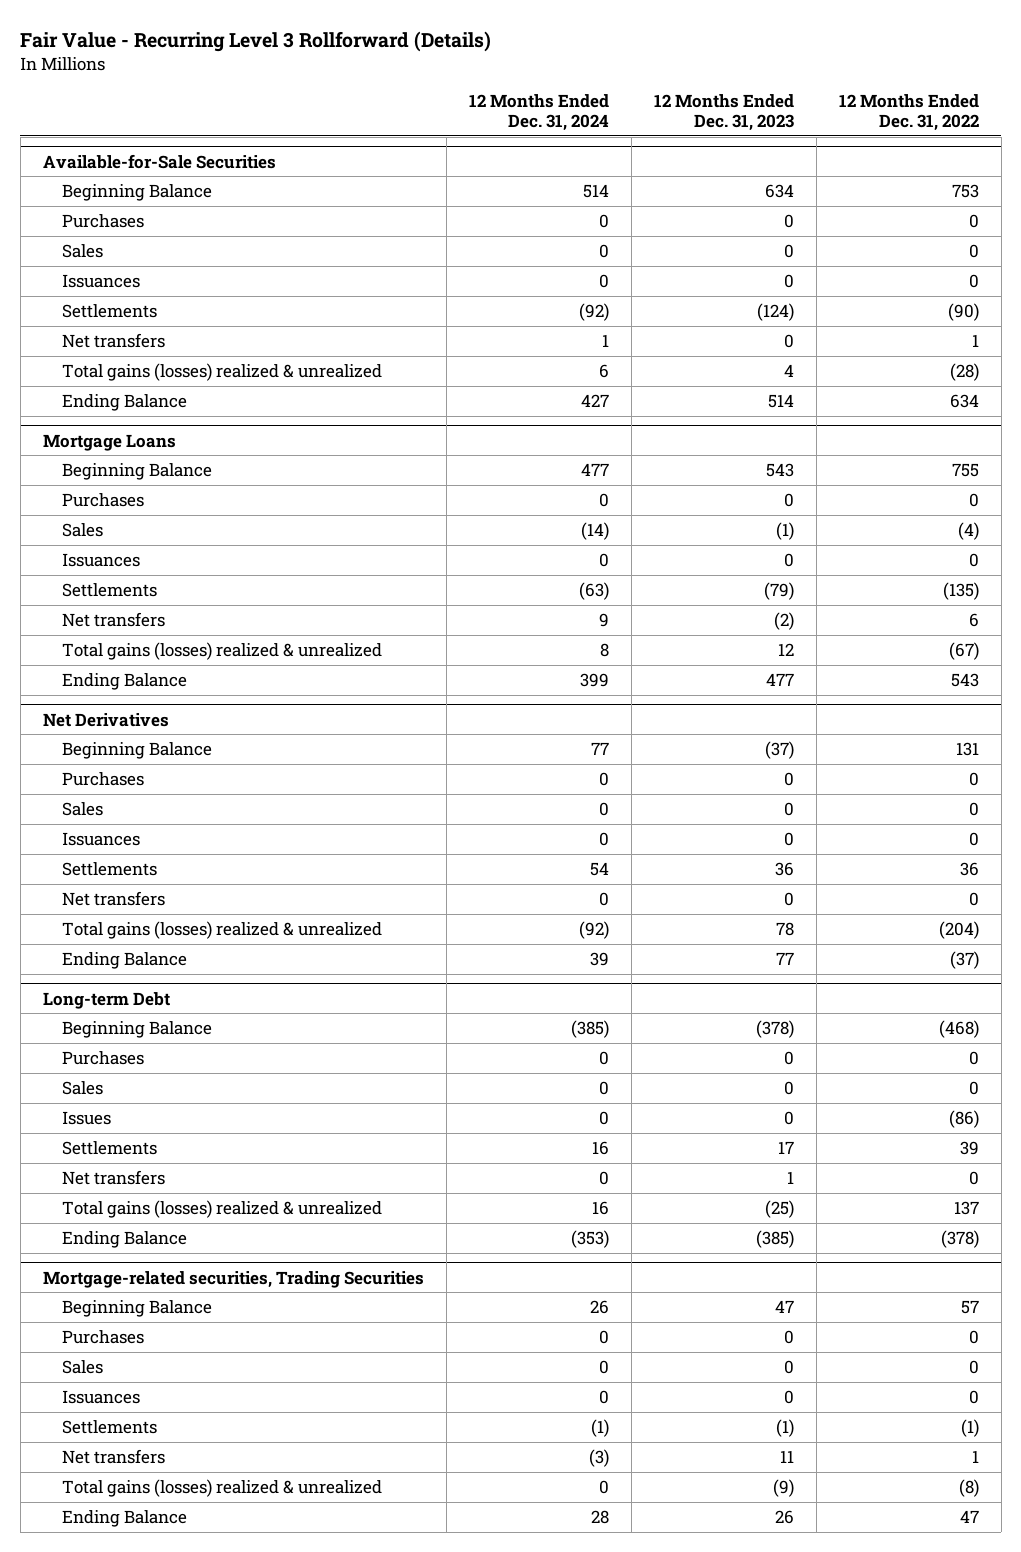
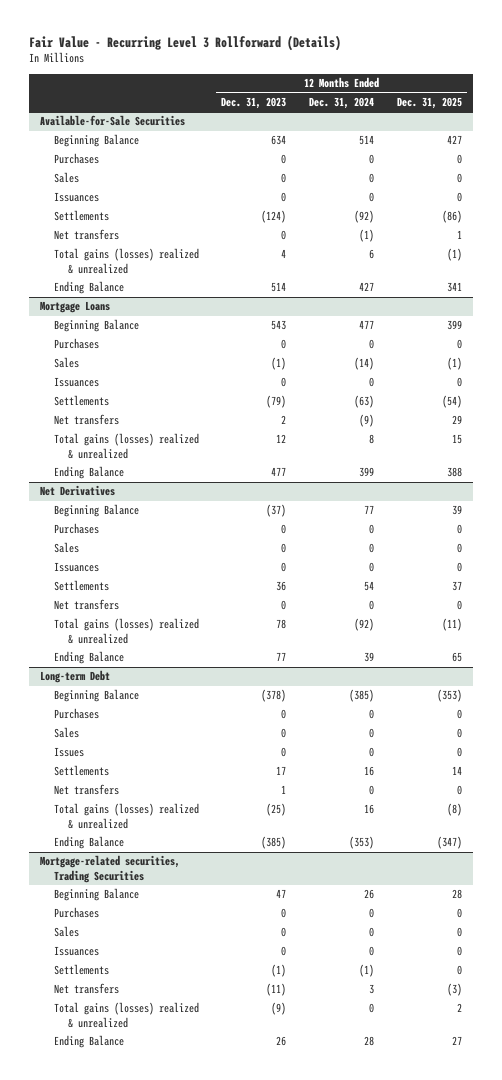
[838,94,979,132] 12 Months Ended Dec. 31, 2022 -> none
none -> [396,96,462,109] Dec. 31, 2025
[601,333,609,347] 1 -> [359,229,375,243] (1)
[598,612,609,627] 9 -> [359,414,375,428] (9)
[773,611,794,630] (2) -> [281,415,287,425] 2
[588,1448,609,1467] (3) -> [369,984,375,995] 3
[779,1449,794,1463] 11 -> [266,983,287,997] (11)

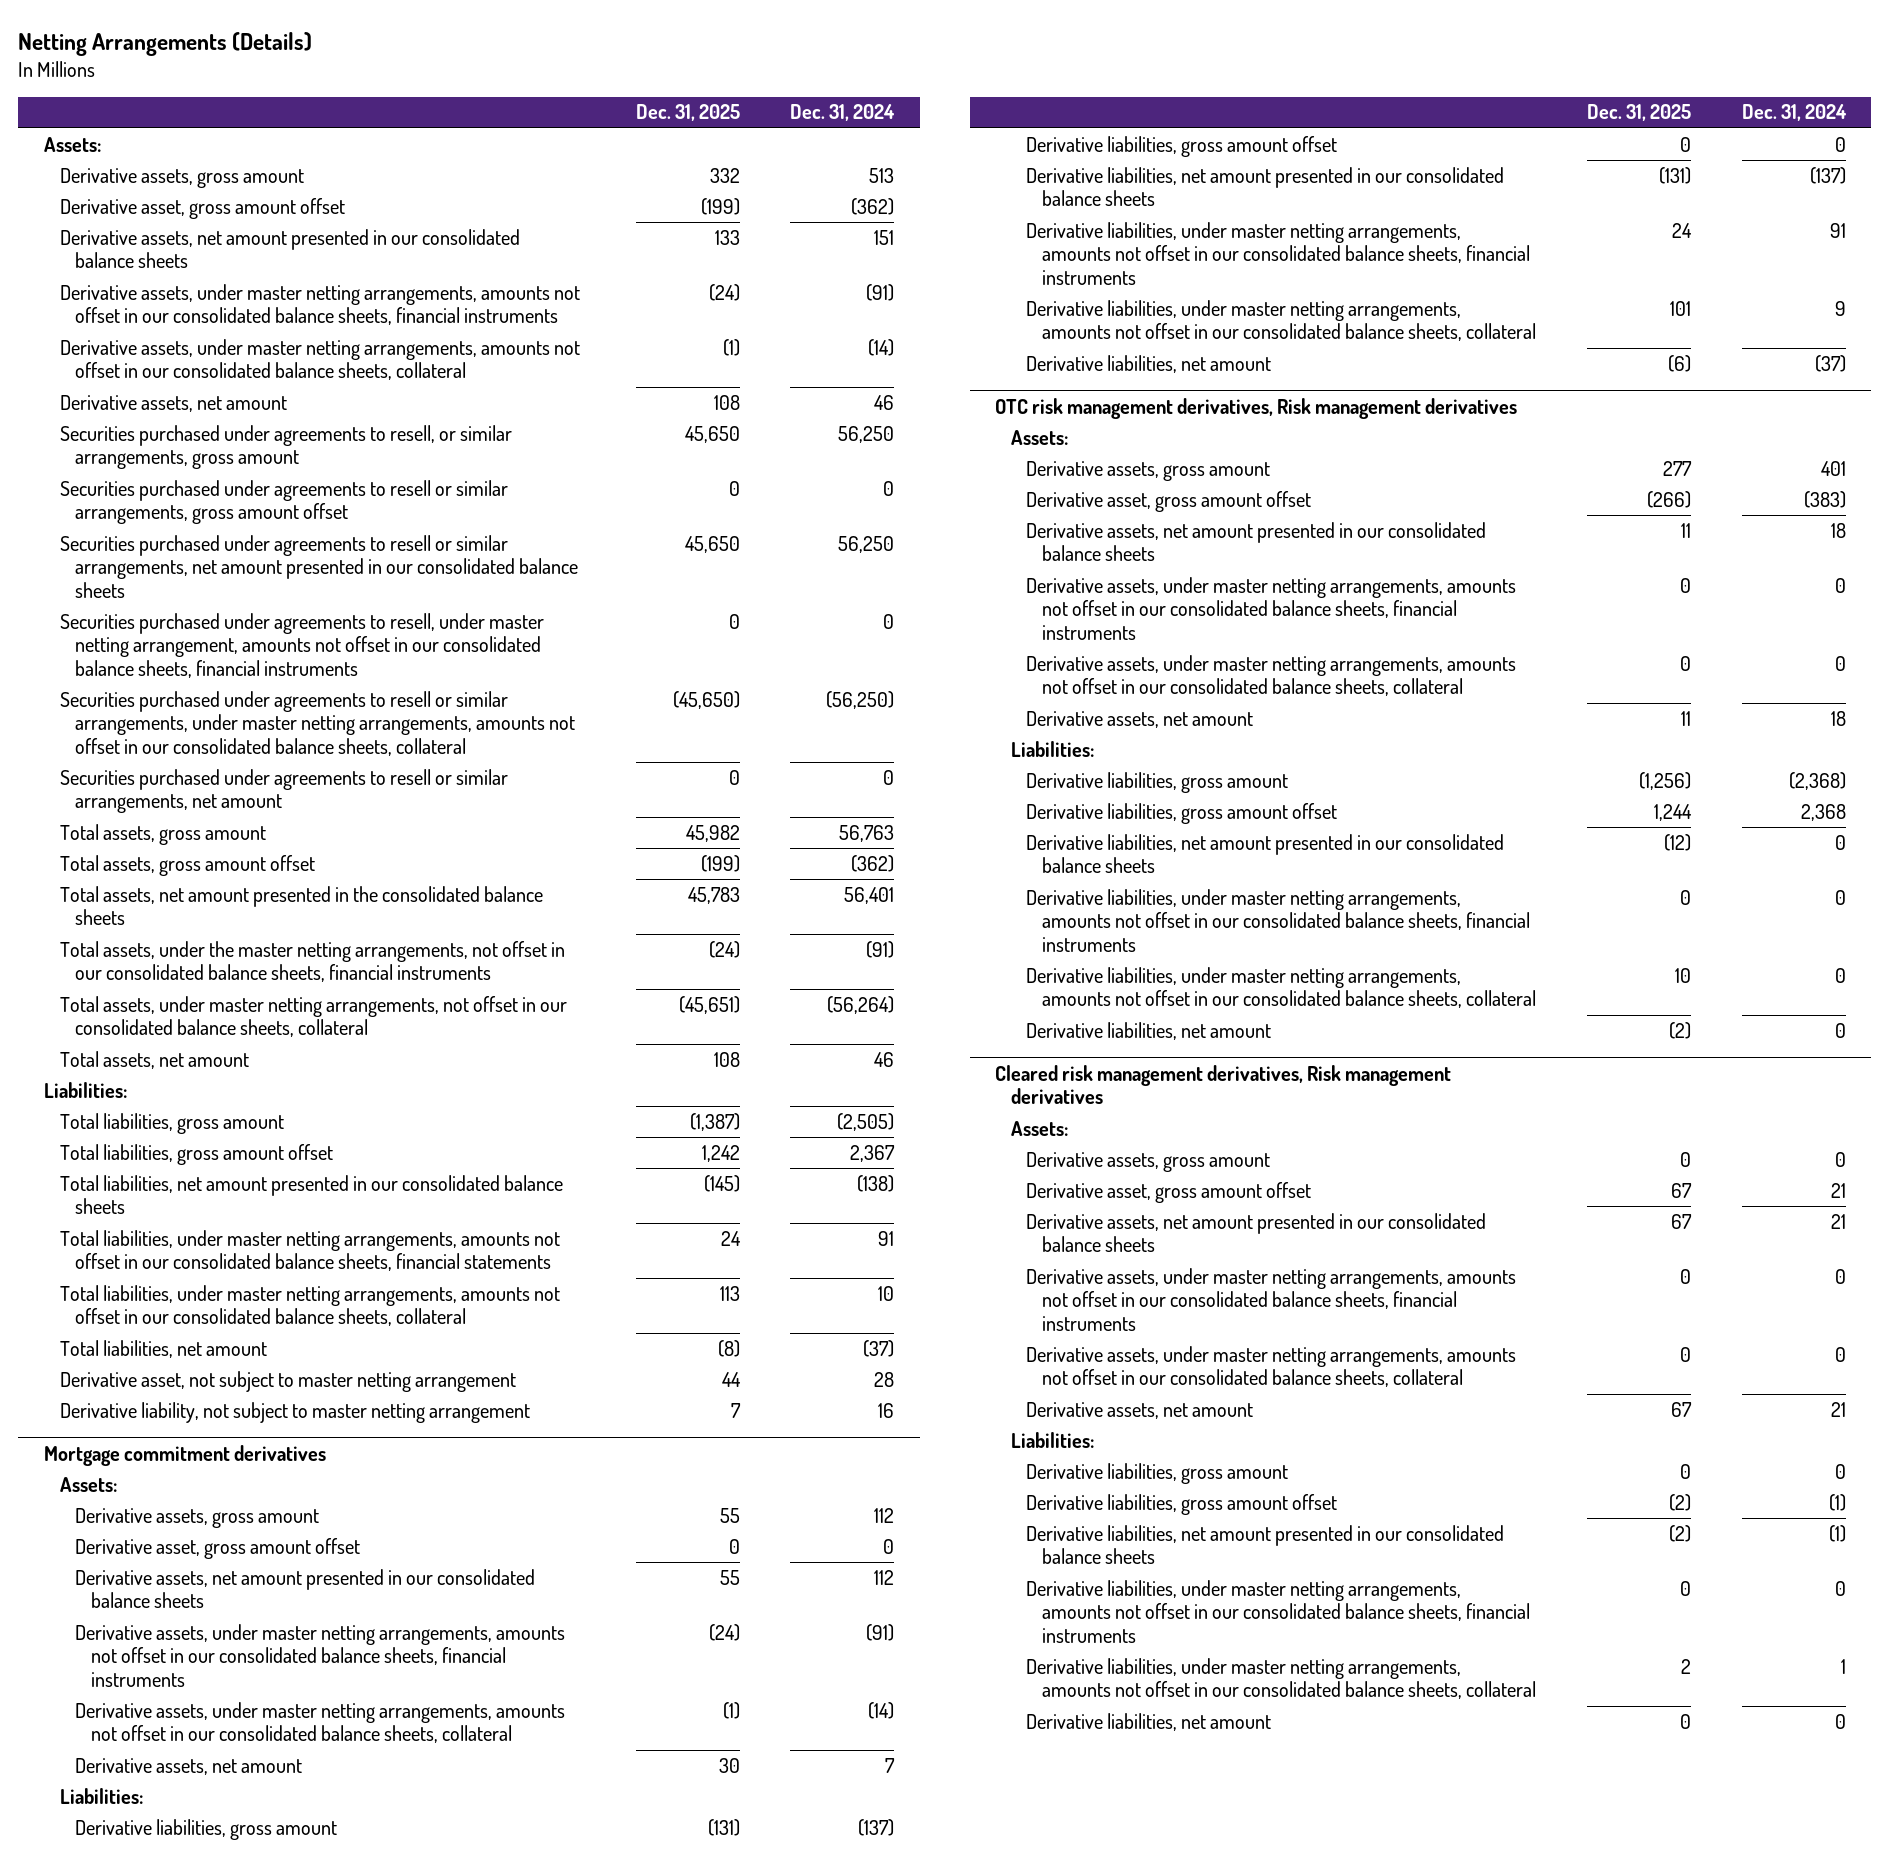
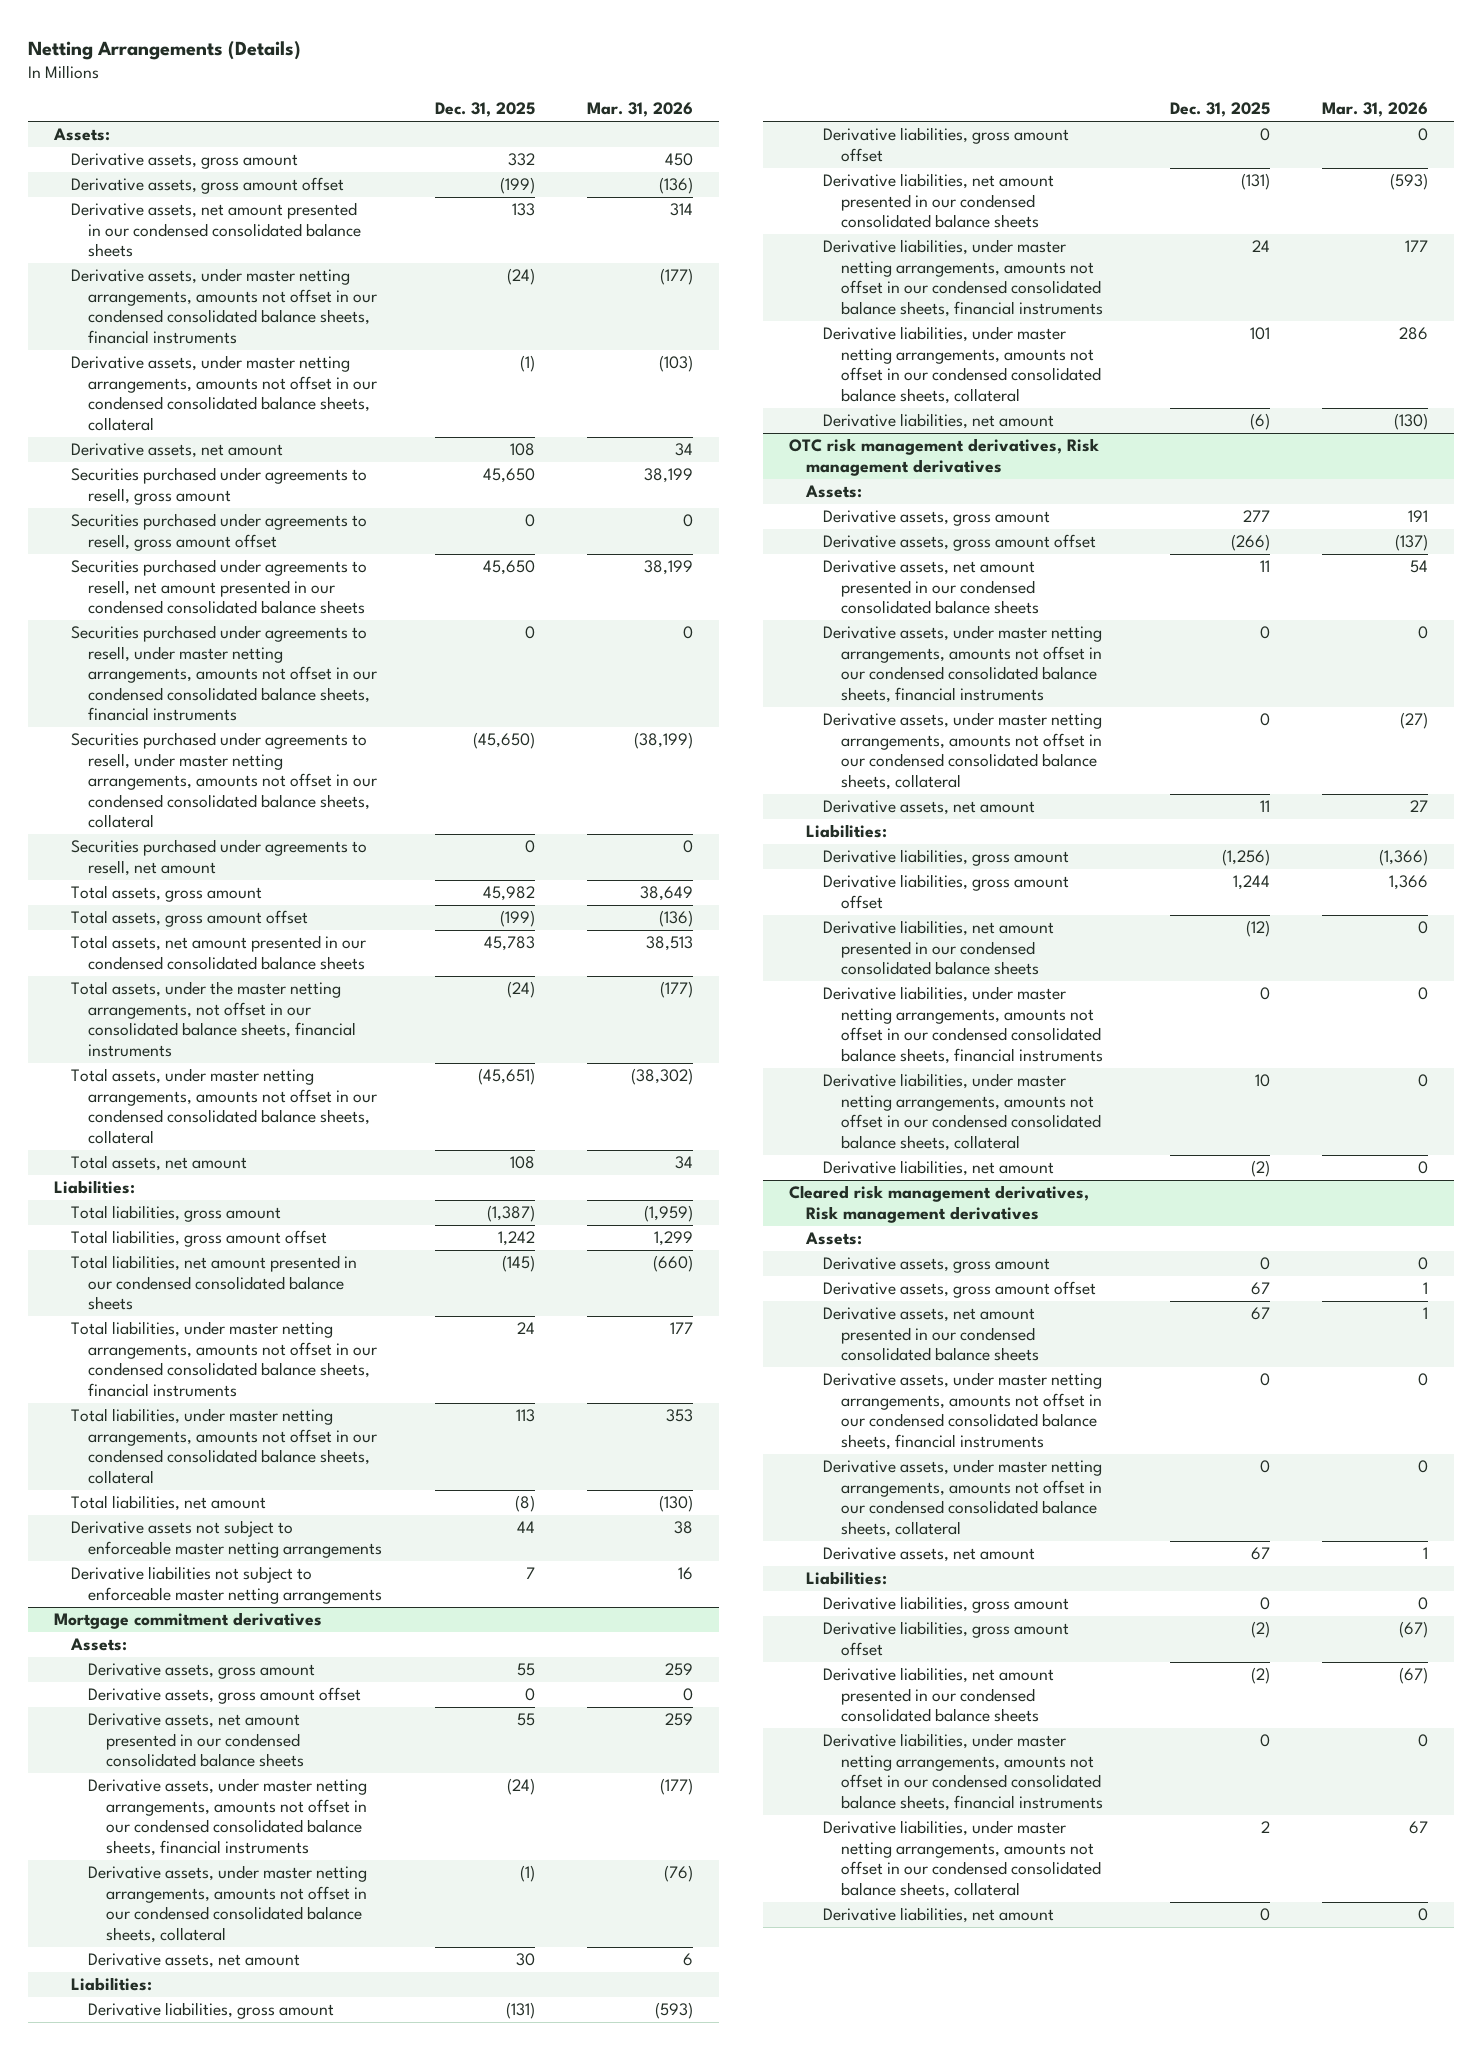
[790,104,896,122] Dec. 31, 2024 -> none
none -> [586,102,693,118] Mar. 31, 2026
[59,197,345,219] Derivative asset, gross amount offset -> [71,177,345,195] Derivative assets, gross amount offset
[59,228,520,269] Derivative assets, net amount presented in our consolidated balance sheets -> [71,202,362,258] Derivative assets, net amount presented in our condensed consolidated balance sheets
[59,283,580,326] Derivative assets, under master netting arrangements, amounts not offset in our consolidated balance sheets, financial instruments -> [71,268,378,344] Derivative assets, under master netting arrangements, amounts not offset in our condensed consolidated balance sheets, financial instruments
[59,338,580,381] Derivative assets, under master netting arrangements, amounts not offset in our consolidated balance sheets, collateral -> [71,355,378,431] Derivative assets, under master netting arrangements, amounts not offset in our condensed consolidated balance sheets, collateral
[59,424,512,470] Securities purchased under agreements to resell, or similar arrangements, gross amount -> [71,467,368,505] Securities purchased under agreements to resell, gross amount
[59,479,508,525] Securities purchased under agreements to resell or similar arrangements, gross amount offset -> [71,513,368,551] Securities purchased under agreements to resell, gross amount offset
[59,534,579,599] Securities purchased under agreements to resell or similar arrangements, net amount presented in our consolidated balance sheets -> [71,559,368,615] Securities purchased under agreements to resell, net amount presented in our condensed consolidated balance sheets
[59,612,544,679] Securities purchased under agreements to resell, under master netting arrangement, amounts not offset in our consolidated balance sheets, financial instruments -> [71,625,378,722] Securities purchased under agreements to resell, under master netting arrangements, amounts not offset in our condensed consolidated balance sheets, financial instruments
[59,690,576,757] Securities purchased under agreements to resell or similar arrangements, under master netting arrangements, amounts not offset in our consolidated balance sheets, collateral -> [71,732,378,829] Securities purchased under agreements to resell, under master netting arrangements, amounts not offset in our condensed consolidated balance sheets, collateral
[59,768,508,814] Securities purchased under agreements to resell or similar arrangements, net amount -> [71,839,368,876] Securities purchased under agreements to resell, net amount
[59,885,543,926] Total assets, net amount presented in the consolidated balance sheets -> [71,935,367,970] Total assets, net amount presented in our condensed consolidated balance sheets
[59,995,567,1038] Total assets, under master netting arrangements, not offset in our consolidated balance sheets, collateral -> [71,1068,378,1144] Total assets, under master netting arrangements, amounts not offset in our condensed consolidated balance sheets, collateral
[59,1174,563,1215] Total liabilities, net amount presented in our consolidated balance sheets -> [71,1255,358,1311] Total liabilities, net amount presented in our condensed consolidated balance sheets
[59,1229,560,1272] Total liabilities, under master netting arrangements, amounts not offset in our consolidated balance sheets, financial statements -> [71,1321,378,1397] Total liabilities, under master netting arrangements, amounts not offset in our condensed consolidated balance sheets, financial instruments
[59,1284,560,1327] Total liabilities, under master netting arrangements, amounts not offset in our consolidated balance sheets, collateral -> [71,1408,378,1484] Total liabilities, under master netting arrangements, amounts not offset in our condensed consolidated balance sheets, collateral
[59,1370,516,1392] Derivative asset, not subject to master netting arrangement -> [71,1520,383,1558] Derivative assets not subject to enforceable master netting arrangements
[59,1401,530,1423] Derivative liability, not subject to master netting arrangement -> [71,1566,383,1604] Derivative liabilities not subject to enforceable master netting arrangements
[75,1537,361,1559] Derivative asset, gross amount offset -> [88,1687,362,1705] Derivative assets, gross amount offset
[75,1568,536,1609] Derivative assets, net amount presented in our consolidated balance sheets -> [88,1713,304,1768] Derivative assets, net amount presented in our condensed consolidated balance sheets
[75,1623,566,1688] Derivative assets, under master netting arrangements, amounts not offset in our consolidated balance sheets, financial instruments -> [88,1778,368,1856] Derivative assets, under master netting arrangements, amounts not offset in our condensed consolidated balance sheets, financial instruments
[75,1701,566,1744] Derivative assets, under master netting arrangements, amounts not offset in our consolidated balance sheets, collateral -> [88,1865,368,1943] Derivative assets, under master netting arrangements, amounts not offset in our condensed consolidated balance sheets, collateral
[1026,166,1505,207] Derivative liabilities, net amount presented in our consolidated balance sheets -> [823,173,1055,229] Derivative liabilities, net amount presented in our condensed consolidated balance sheets
[1026,221,1531,286] Derivative liabilities, under master netting arrangements, amounts not offset in our consolidated balance sheets, financial instruments -> [823,239,1103,317] Derivative liabilities, under master netting arrangements, amounts not offset in our condensed consolidated balance sheets, financial instruments
[1026,299,1537,342] Derivative liabilities, under master netting arrangements, amounts not offset in our consolidated balance sheets, collateral -> [823,326,1101,404] Derivative liabilities, under master netting arrangements, amounts not offset in our condensed consolidated balance sheets, collateral
[1026,490,1312,512] Derivative asset, gross amount offset -> [823,534,1097,552] Derivative assets, gross amount offset
[1026,521,1487,562] Derivative assets, net amount presented in our consolidated balance sheets -> [823,560,1039,615] Derivative assets, net amount presented in our condensed consolidated balance sheets
[1026,576,1517,641] Derivative assets, under master netting arrangements, amounts not offset in our consolidated balance sheets, financial instruments -> [823,625,1103,703] Derivative assets, under master netting arrangements, amounts not offset in our condensed consolidated balance sheets, financial instruments
[1026,654,1517,697] Derivative assets, under master netting arrangements, amounts not offset in our consolidated balance sheets, collateral -> [823,712,1103,790] Derivative assets, under master netting arrangements, amounts not offset in our condensed consolidated balance sheets, collateral
[1026,833,1505,874] Derivative liabilities, net amount presented in our consolidated balance sheets -> [823,920,1055,976] Derivative liabilities, net amount presented in our condensed consolidated balance sheets
[1026,888,1531,953] Derivative liabilities, under master netting arrangements, amounts not offset in our consolidated balance sheets, financial instruments -> [823,986,1103,1064] Derivative liabilities, under master netting arrangements, amounts not offset in our condensed consolidated balance sheets, financial instruments
[1026,966,1537,1009] Derivative liabilities, under master netting arrangements, amounts not offset in our consolidated balance sheets, collateral -> [823,1073,1101,1151] Derivative liabilities, under master netting arrangements, amounts not offset in our condensed consolidated balance sheets, collateral
[1026,1181,1312,1203] Derivative asset, gross amount offset -> [823,1281,1097,1299] Derivative assets, gross amount offset
[1026,1212,1487,1253] Derivative assets, net amount presented in our consolidated balance sheets -> [823,1307,1039,1362] Derivative assets, net amount presented in our condensed consolidated balance sheets
[1026,1267,1517,1332] Derivative assets, under master netting arrangements, amounts not offset in our consolidated balance sheets, financial instruments -> [823,1372,1103,1450] Derivative assets, under master netting arrangements, amounts not offset in our condensed consolidated balance sheets, financial instruments
[1026,1345,1517,1388] Derivative assets, under master netting arrangements, amounts not offset in our consolidated balance sheets, collateral -> [823,1459,1103,1537] Derivative assets, under master netting arrangements, amounts not offset in our condensed consolidated balance sheets, collateral
[1026,1524,1505,1565] Derivative liabilities, net amount presented in our consolidated balance sheets -> [823,1667,1055,1723] Derivative liabilities, net amount presented in our condensed consolidated balance sheets
[1026,1579,1531,1644] Derivative liabilities, under master netting arrangements, amounts not offset in our consolidated balance sheets, financial instruments -> [823,1733,1103,1811] Derivative liabilities, under master netting arrangements, amounts not offset in our condensed consolidated balance sheets, financial instruments
[1026,1657,1537,1700] Derivative liabilities, under master netting arrangements, amounts not offset in our consolidated balance sheets, collateral -> [823,1820,1101,1898] Derivative liabilities, under master netting arrangements, amounts not offset in our condensed consolidated balance sheets, collateral

